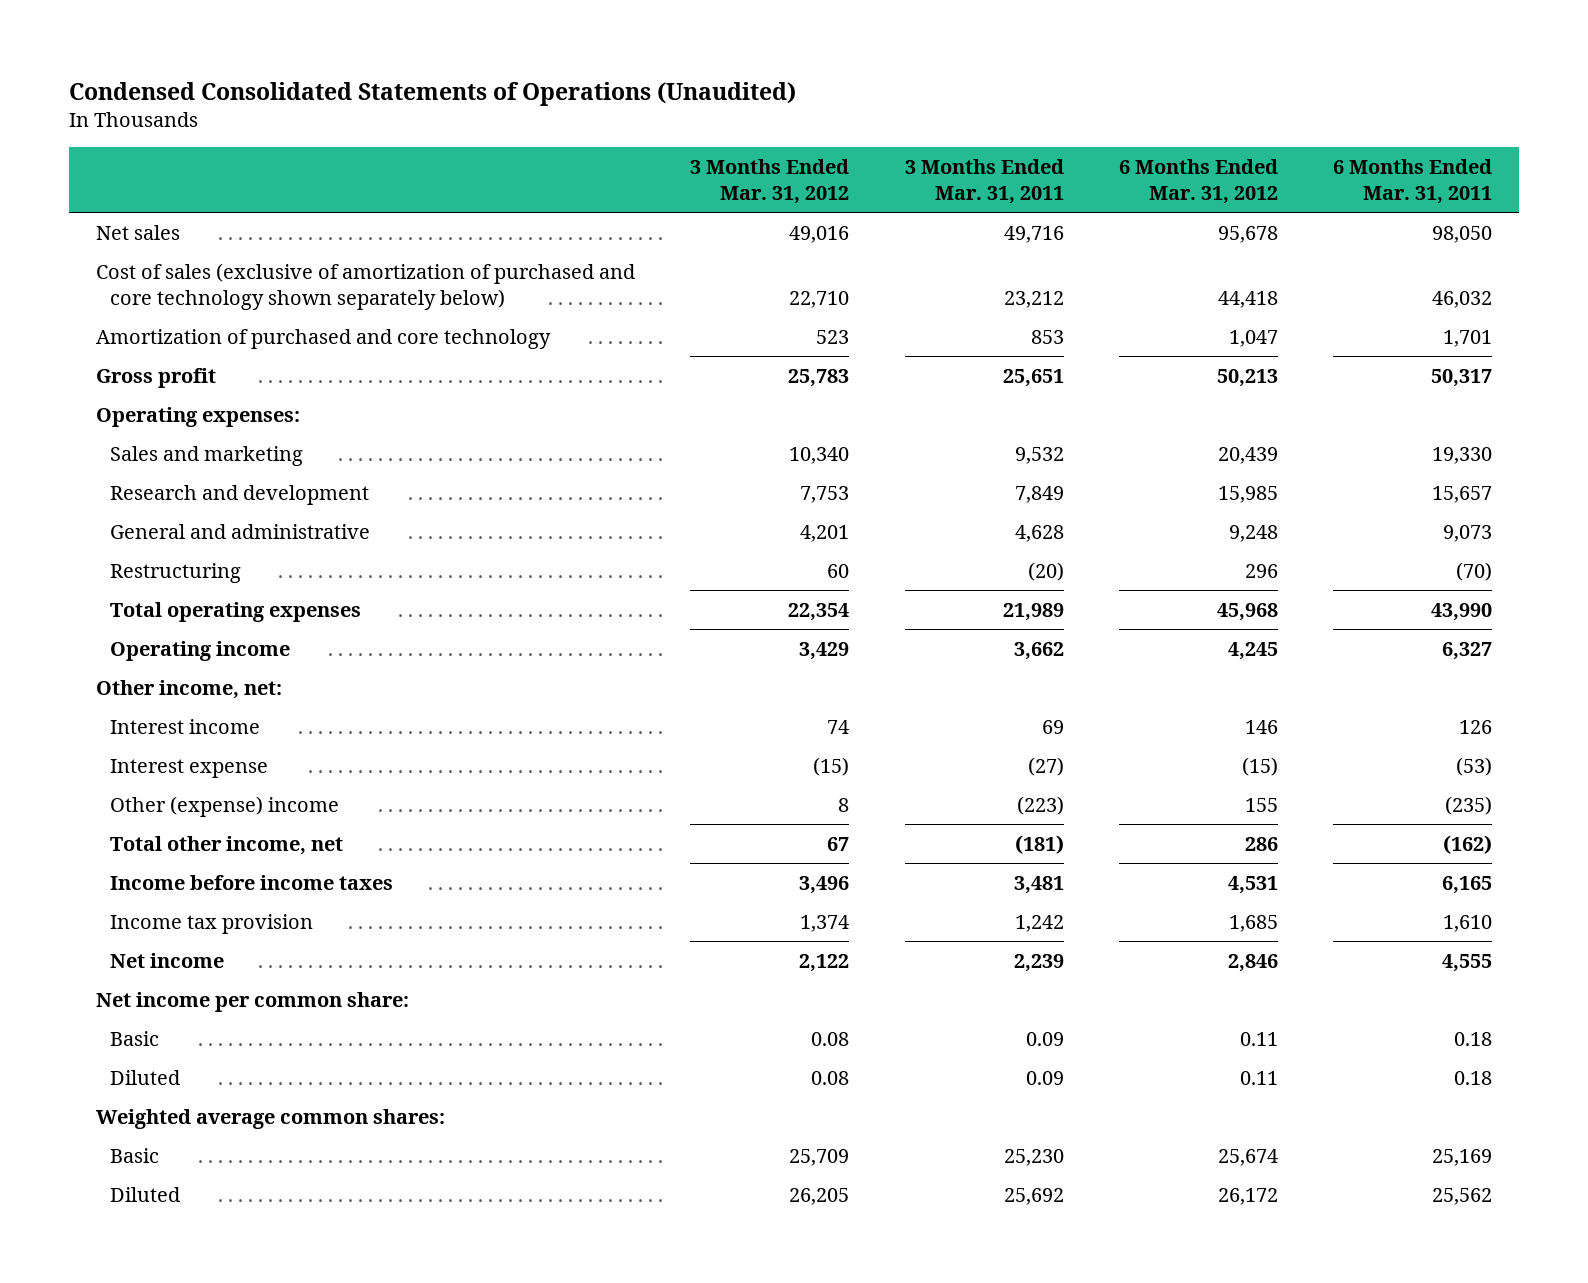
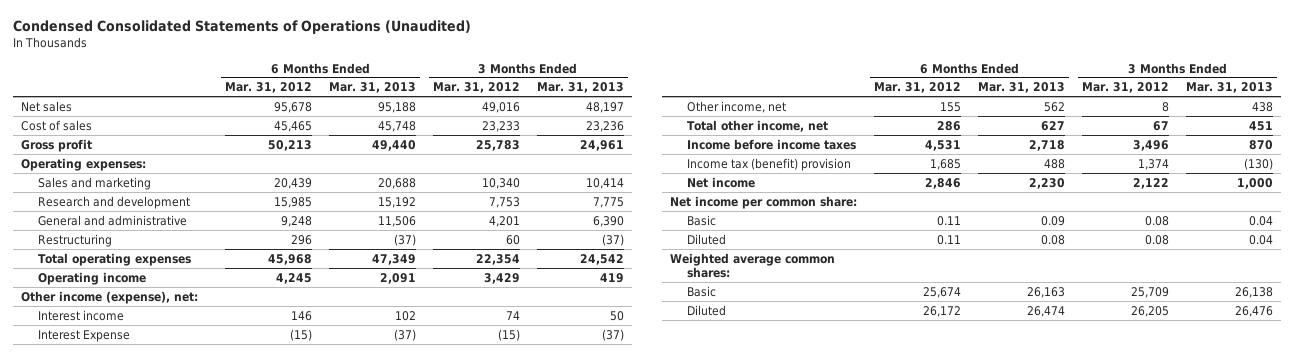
[904,158,1064,204] 3 Months Ended Mar. 31, 2011 -> none
[1332,158,1492,204] 6 Months Ended Mar. 31, 2011 -> none
none -> [329,82,417,94] Mar. 31, 2013
none -> [536,82,624,94] Mar. 31, 2013
[96,328,552,349] Amortization of purchased and core technology -> none
[96,262,636,310] Cost of sales (exclusive of amortization of purchased and core technology shown separately below) -> [21,119,93,131] Cost of sales
[789,290,850,308] 22,710 -> [482,120,521,132] 23,233
[1217,290,1278,308] 44,418 -> [274,120,313,132] 45,465
[96,679,283,699] Other income, net: -> [21,290,199,304] Other income (expense), net:
[110,758,269,778] Interest expense -> [37,329,130,342] Interest Expense
[110,795,340,817] Other (expense) income -> [686,100,786,113] Other income, net
[110,913,314,934] Income tax provision -> [686,157,851,171] Income tax (benefit) provision

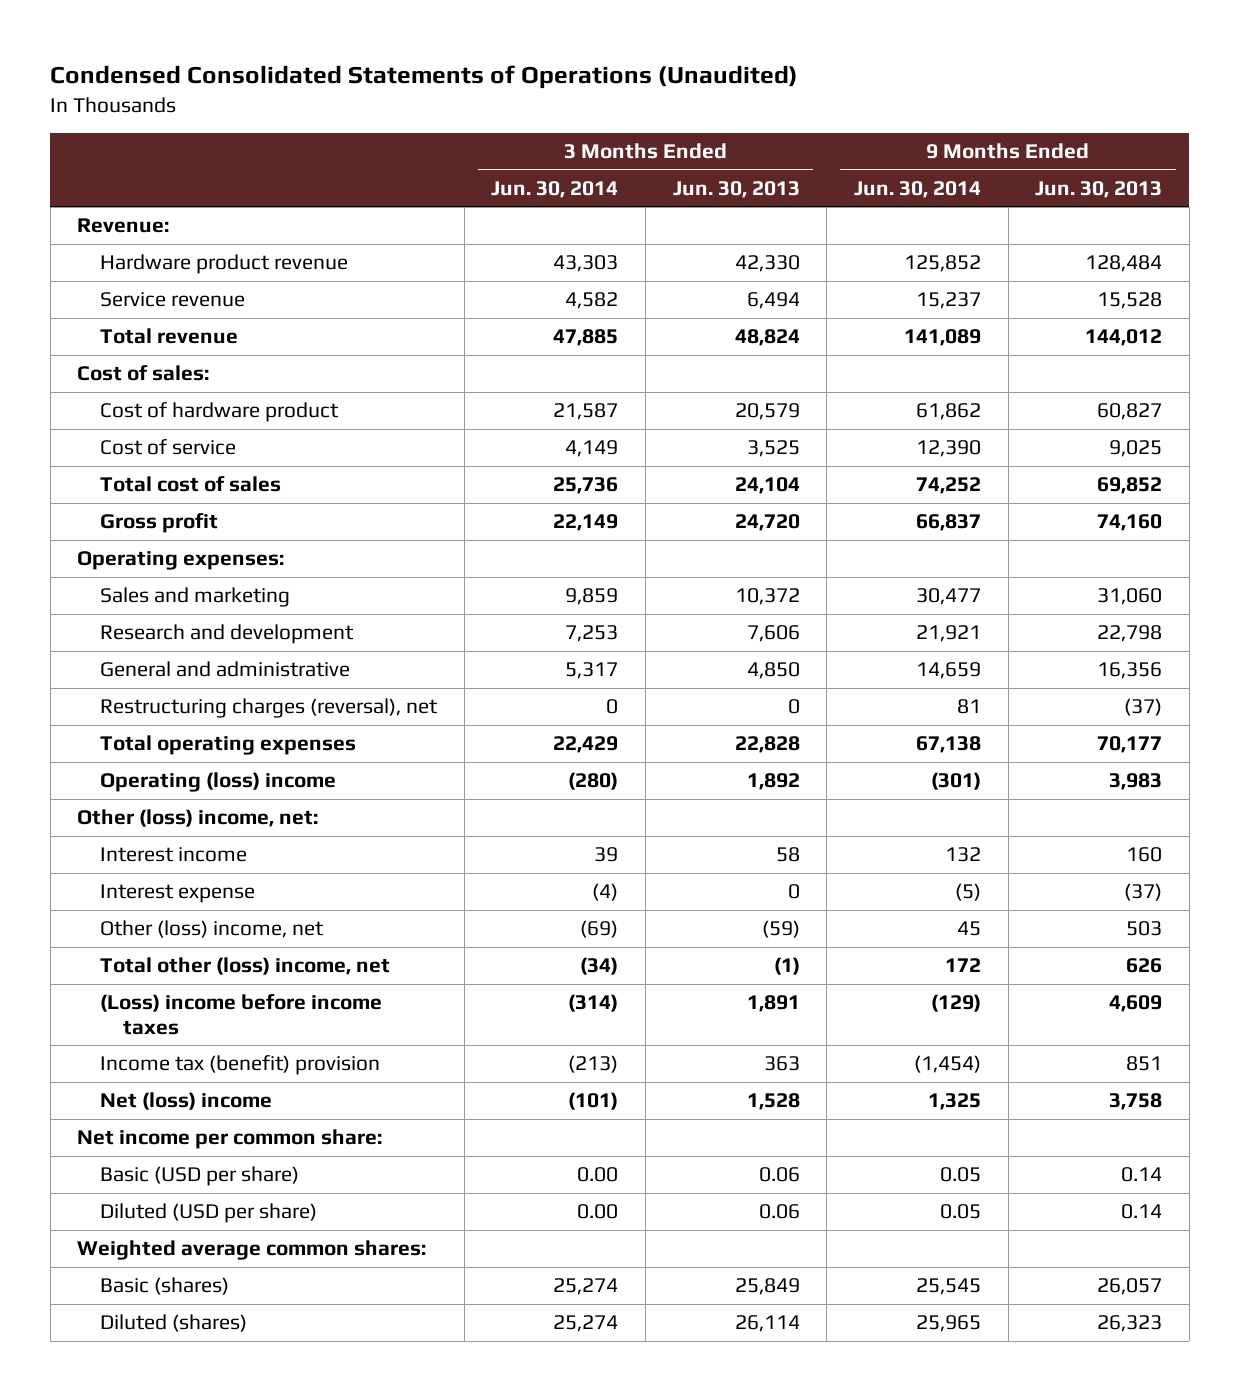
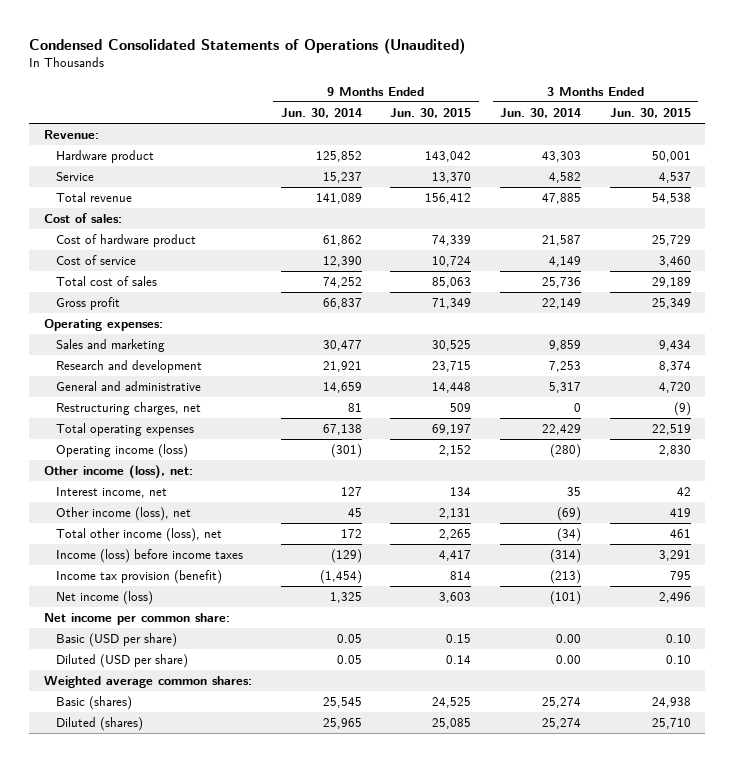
[672,180,800,198] Jun. 30, 2013 -> none
[1035,180,1163,198] Jun. 30, 2013 -> none
none -> [390,107,472,118] Jun. 30, 2015
none -> [609,107,691,118] Jun. 30, 2015
[100,254,349,275] Hardware product revenue -> [55,150,154,164] Hardware product
[100,292,246,308] Service revenue -> [55,172,94,182] Service
[100,698,439,719] Restructuring charges (reversal), net -> [55,402,201,416] Restructuring charges, net
[100,884,256,904] Interest expense -> none
[100,772,337,793] Operating (loss) income -> [55,444,188,459] Operating income (loss)
[77,809,319,828] Other (loss) income, net: -> [43,465,193,480] Other income (loss), net:
[100,847,248,863] Interest income -> [55,487,167,499] Interest income, net
[594,847,619,863] 39 -> [567,487,582,497] 35
[944,847,981,863] 132 -> [340,487,362,497] 127
[100,920,325,939] Other (loss) income, net -> [55,507,191,522] Other income (loss), net
[100,957,391,976] Total other (loss) income, net -> [55,528,222,543] Total other income (loss), net
[100,994,383,1035] (Loss) income before income taxes -> [55,549,243,564] Income (loss) before income taxes
[100,1055,381,1076] Income tax (benefit) provision -> [55,570,222,585] Income tax provision (benefit)
[100,1092,273,1111] Net (loss) income -> [55,591,153,606] Net income (loss)

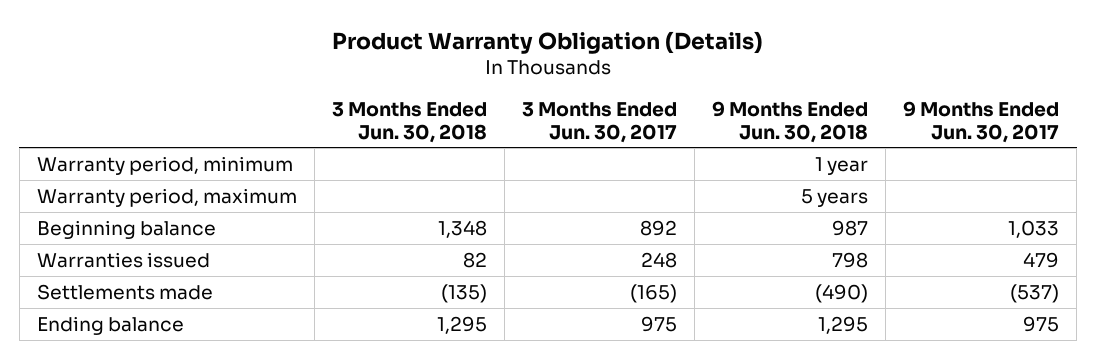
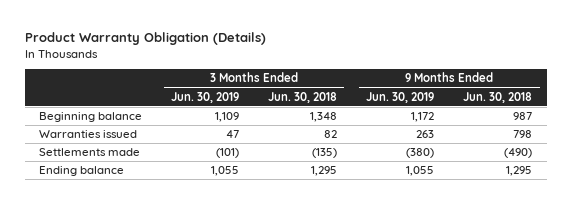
[522,101,678,143] 3 Months Ended Jun. 30, 2017 -> none
[903,100,1060,143] 9 Months Ended Jun. 30, 2017 -> none
none -> [171,91,240,103] Jun. 30, 2019
none -> [366,91,435,103] Jun. 30, 2019
[36,155,293,175] Warranty period, minimum -> none
[36,187,297,207] Warranty period, maximum -> none

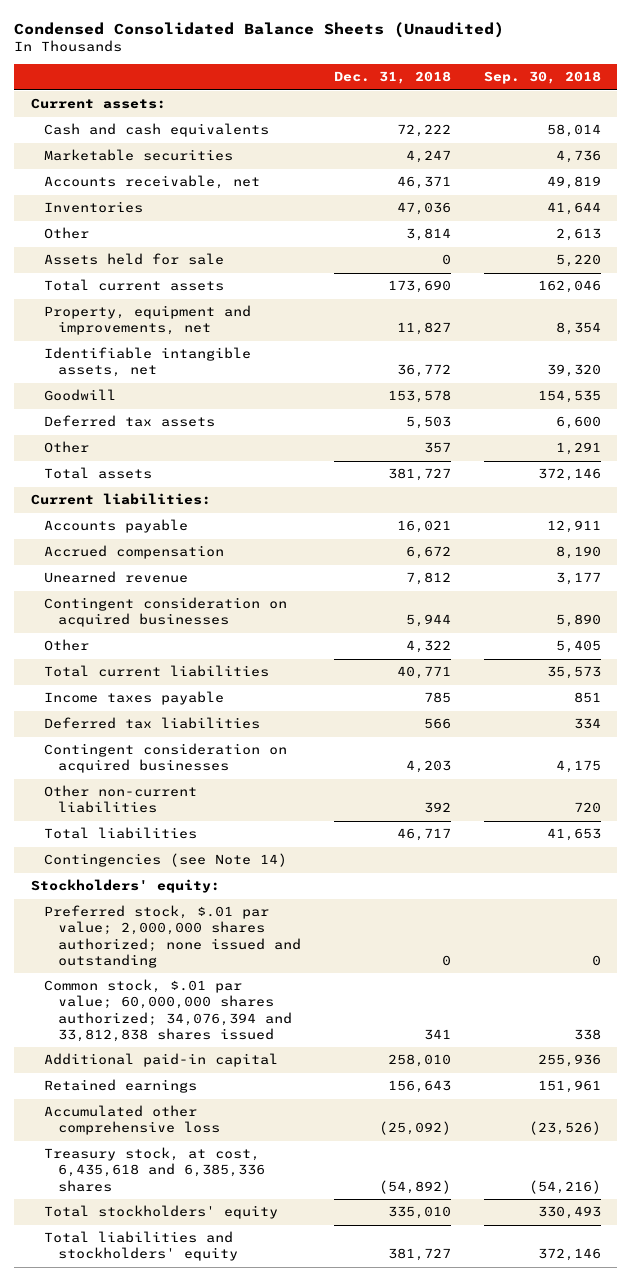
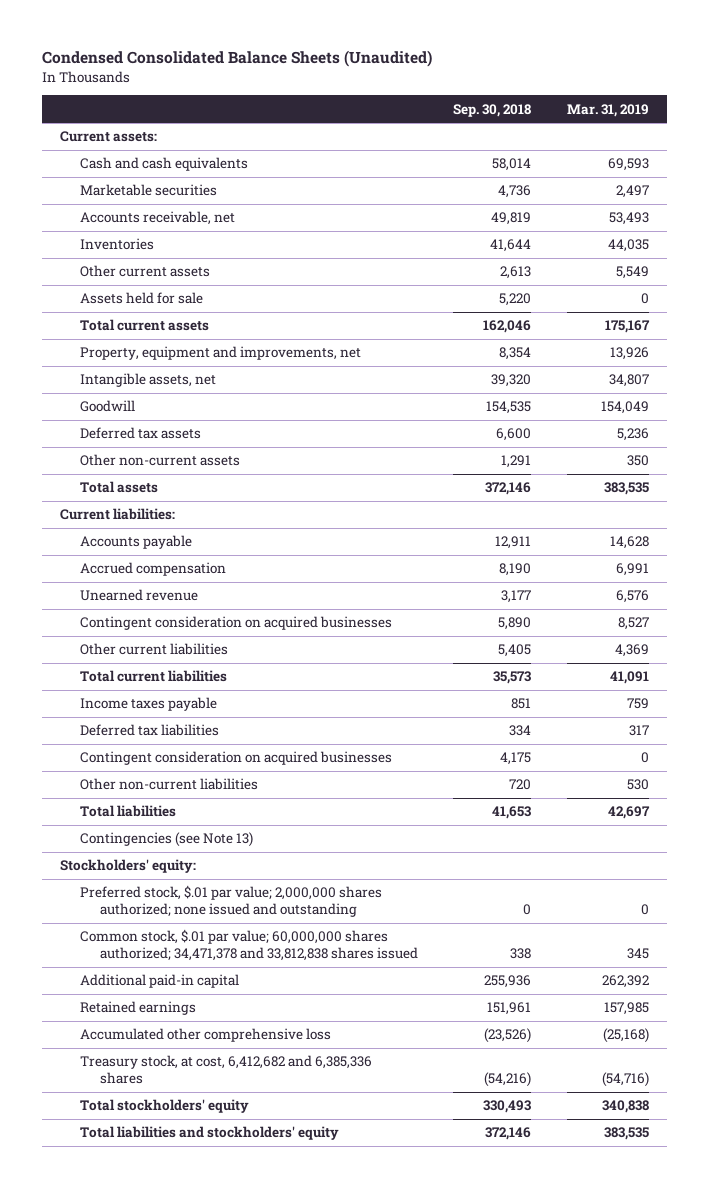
[333,71,451,85] Dec. 31, 2018 -> none
none -> [566,103,649,117] Mar. 31, 2019
[44,227,90,240] Other -> [79,265,210,278] Other current assets
[44,347,252,378] Identifiable intangible assets, net -> [79,373,216,388] Intangible assets, net
[44,441,90,454] Other -> [79,454,240,467] Other non-current assets
[44,639,90,652] Other -> [79,643,228,656] Other current liabilities
[44,853,288,868] Contingencies (see Note 14) -> [79,832,253,848] Contingencies (see Note 13)
[44,979,293,1042] Common stock, $.01 par value; 60,000,000 shares authorized; 34,076,394 and 33,812,838 shares issued -> [79,929,418,961] Common stock, $.01 par value; 60,000,000 shares authorized; 34,471,378 and 33,812,838 shares issued
[44,1147,266,1192] Treasury stock, at cost, 6,435,618 and 6,385,336 shares -> [79,1055,372,1084] Treasury stock, at cost, 6,412,682 and 6,385,336 shares

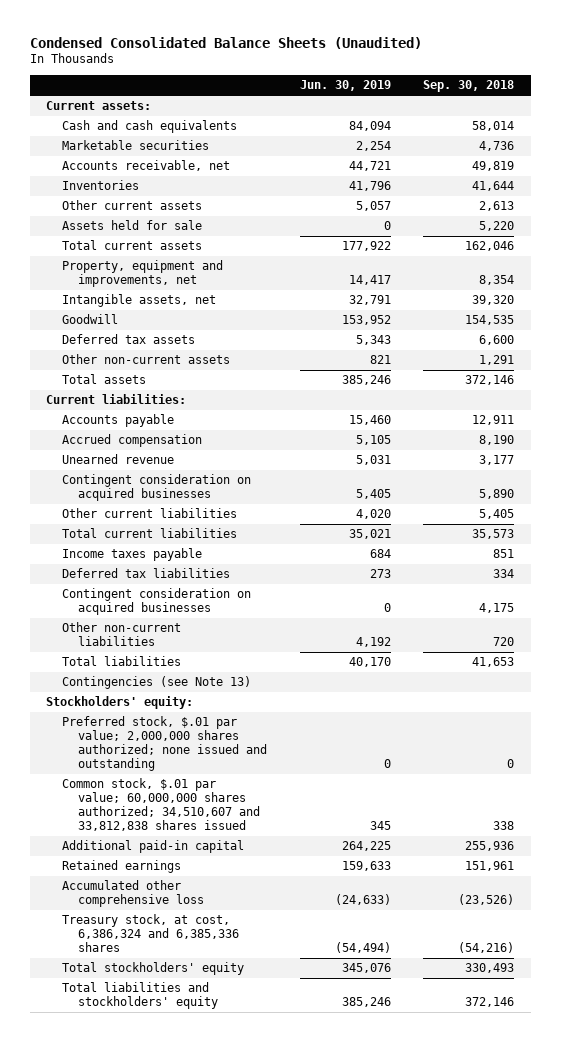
[566,103,649,117] Mar. 31, 2019 -> none
none -> [299,80,391,92] Jun. 30, 2019
[79,929,418,961] Common stock, $.01 par value; 60,000,000 shares authorized; 34,471,378 and 33,812,838 shares issued -> [62,778,260,832] Common stock, $.01 par value; 60,000,000 shares authorized; 34,510,607 and 33,812,838 shares issued
[79,1055,372,1084] Treasury stock, at cost, 6,412,682 and 6,385,336 shares -> [62,914,239,953] Treasury stock, at cost, 6,386,324 and 6,385,336 shares

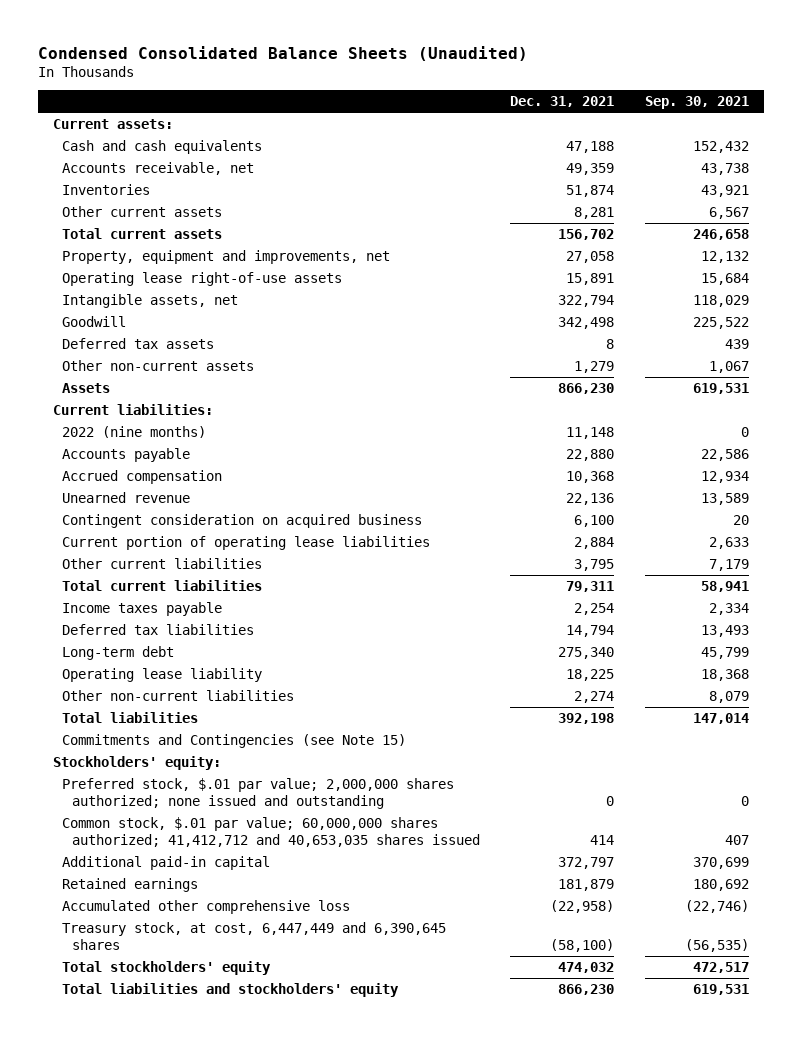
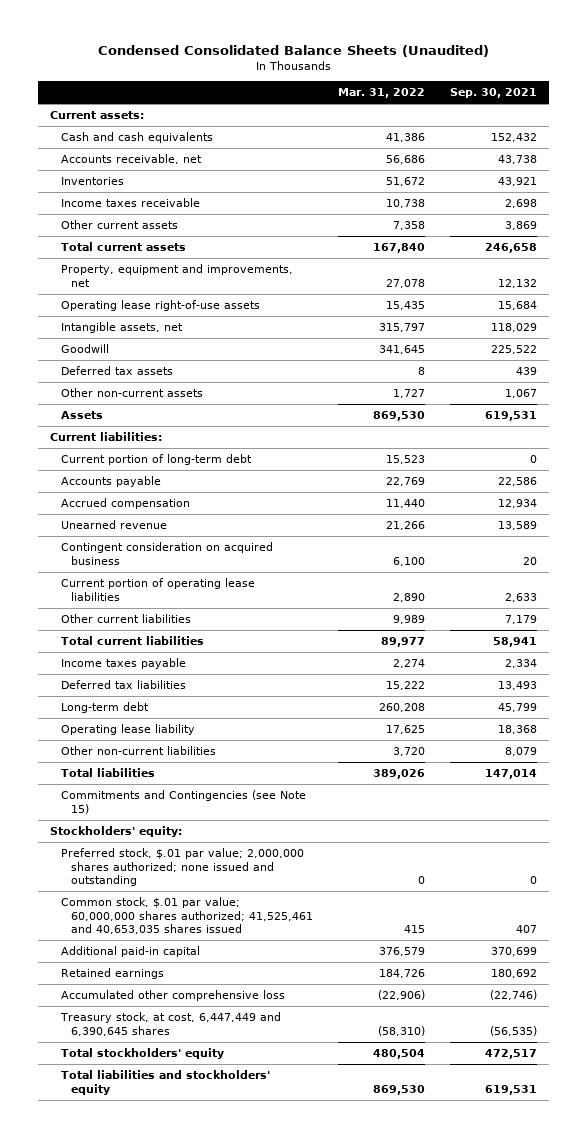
[510,96,615,108] Dec. 31, 2021 -> none
none -> [338,88,426,99] Mar. 31, 2022
none -> [60,198,200,208] Income taxes receivable
[708,206,749,219] 6,567 -> [505,221,538,231] 3,869
[62,425,207,438] 2022 (nine months) -> [60,454,252,466] Current portion of long-term debt
[62,816,481,848] Common stock, $.01 par value; 60,000,000 shares authorized; 41,412,712 and 40,653,035 shares issued -> [60,897,314,935] Common stock, $.01 par value; 60,000,000 shares authorized; 41,525,461 and 40,653,035 shares issued

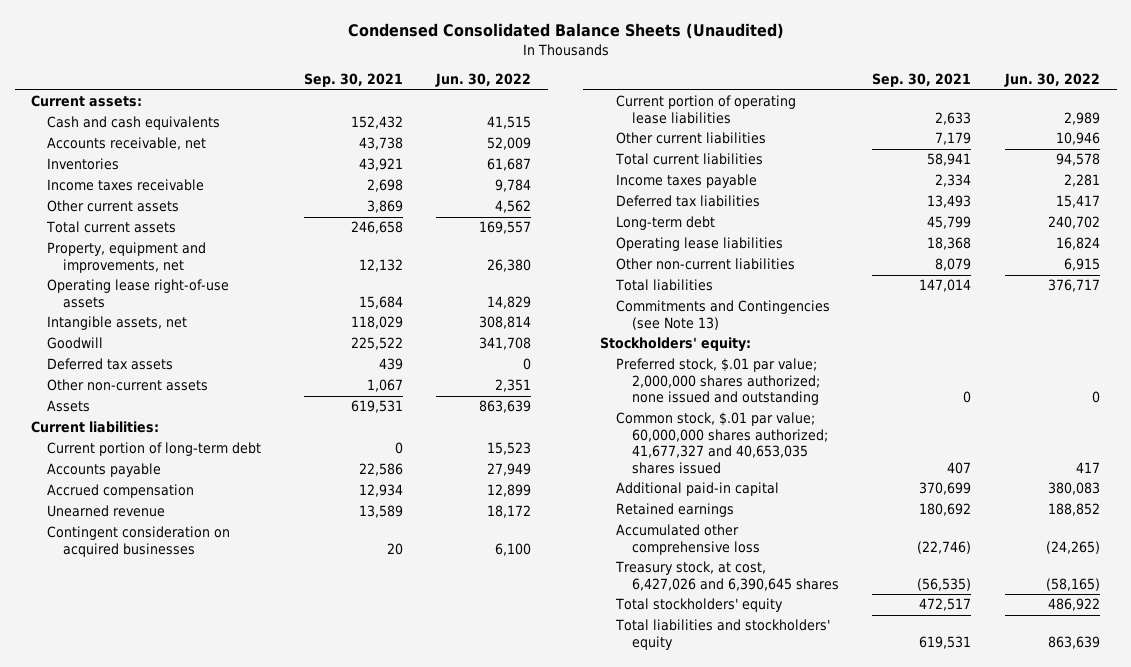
[338,88,426,99] Mar. 31, 2022 -> none
none -> [435,73,532,88] Jun. 30, 2022
[60,542,273,565] Contingent consideration on acquired business -> [47,526,231,557] Contingent consideration on acquired businesses
[60,724,195,736] Operating lease liability -> [615,237,783,252] Operating lease liabilities
[60,790,306,814] Commitments and Contingencies (see Note 15) -> [615,300,830,330] Commitments and Contingencies (see Note 13)
[60,897,314,935] Common stock, $.01 par value; 60,000,000 shares authorized; 41,525,461 and 40,653,035 shares issued -> [615,412,828,474] Common stock, $.01 par value; 60,000,000 shares authorized; 41,677,327 and 40,653,035 shares issued
[59,1012,281,1036] Treasury stock, at cost, 6,447,449 and 6,390,645 shares -> [614,561,839,591] Treasury stock, at cost, 6,427,026 and 6,390,645 shares

